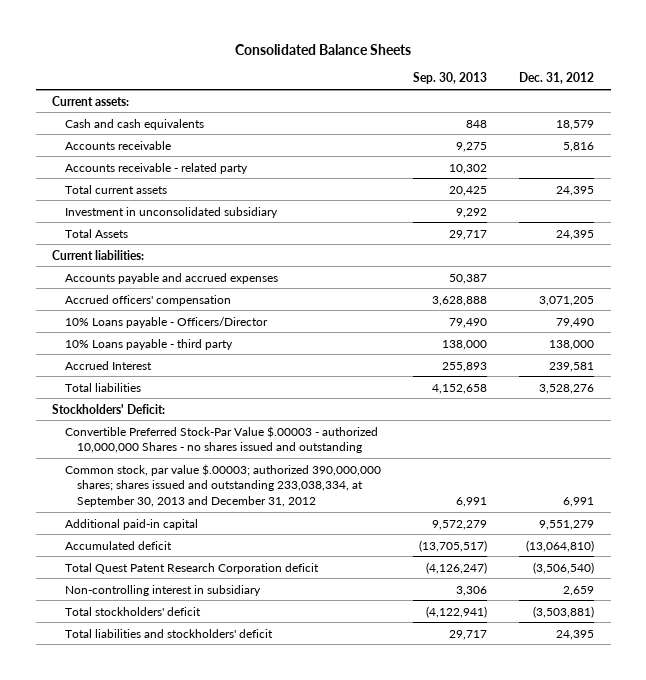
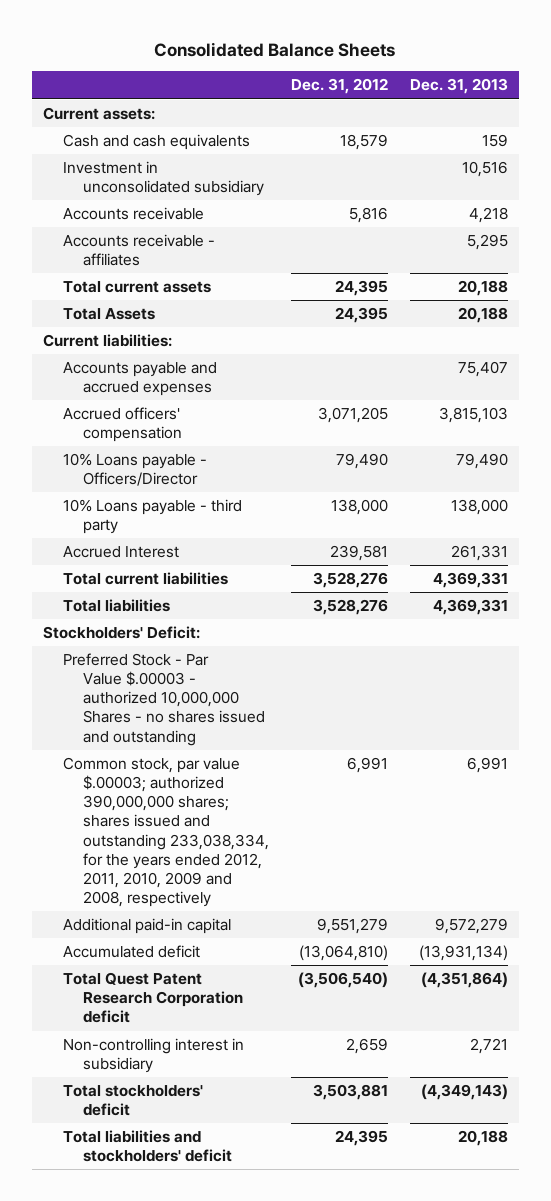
[413,72,488,85] Sep. 30, 2013 -> none
none -> [409,78,508,95] Dec. 31, 2013
[64,206,278,218] Investment in unconsolidated subsidiary -> [63,161,265,197] Investment in unconsolidated subsidiary
[64,162,248,174] Accounts receivable - related party -> [63,234,216,267] Accounts receivable - affiliates
none -> [63,572,229,586] Total current liabilities
[64,425,378,454] Convertible Preferred Stock-Par Value $.00003 - authorized 10,000,000 Shares - no shares issued and outstanding -> [63,653,266,746] Preferred Stock - Par Value $.00003 - authorized 10,000,000 Shares - no shares issued and outstanding
[64,463,381,508] Common stock, par value $.00003; authorized 390,000,000 shares; shares issued and outstanding 233,038,334, at September 30, 2013 and December 31, 2012 -> [63,757,270,907] Common stock, par value $.00003; authorized 390,000,000 shares; shares issued and outstanding 233,038,334, for the years ended 2012, 2011, 2010, 2009 and 2008, respectively
[533,605,595,618] (3,503,881) -> [313,1084,389,1101] 3,503,881

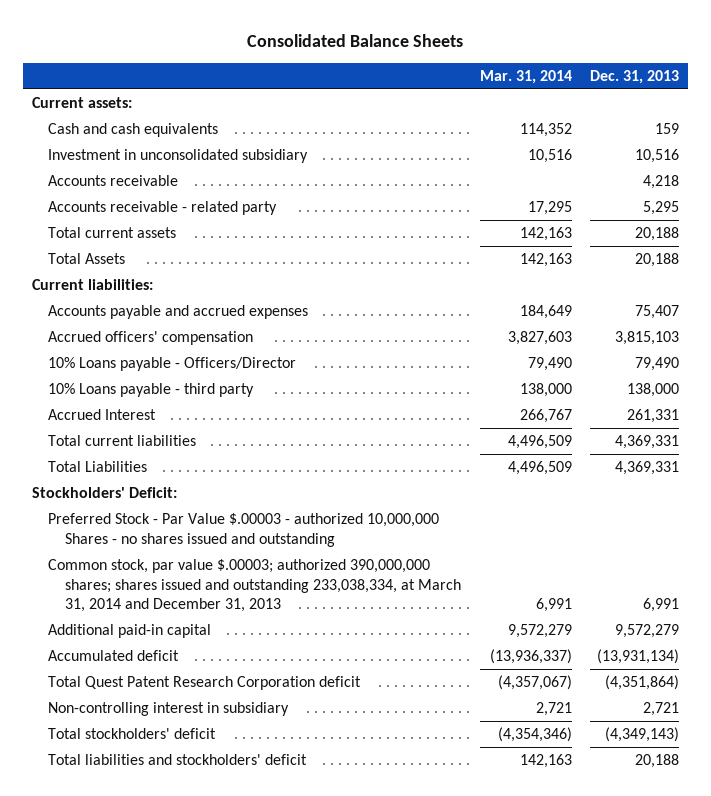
[291,78,389,95] Dec. 31, 2012 -> none
none -> [479,69,572,84] Mar. 31, 2014
[63,234,216,267] Accounts receivable - affiliates -> [48,201,278,216] Accounts receivable - related party
[63,599,171,613] Total liabilities -> [48,461,148,473] Total Liabilities
[63,757,270,907] Common stock, par value $.00003; authorized 390,000,000 shares; shares issued and outstanding 233,038,334, for the years ended 2012, 2011, 2010, 2009 and 2008, respectively -> [48,559,462,613] Common stock, par value $.00003; authorized 390,000,000 shares; shares issued and outstanding 233,038,334, at March 31, 2014 and December 31, 2013

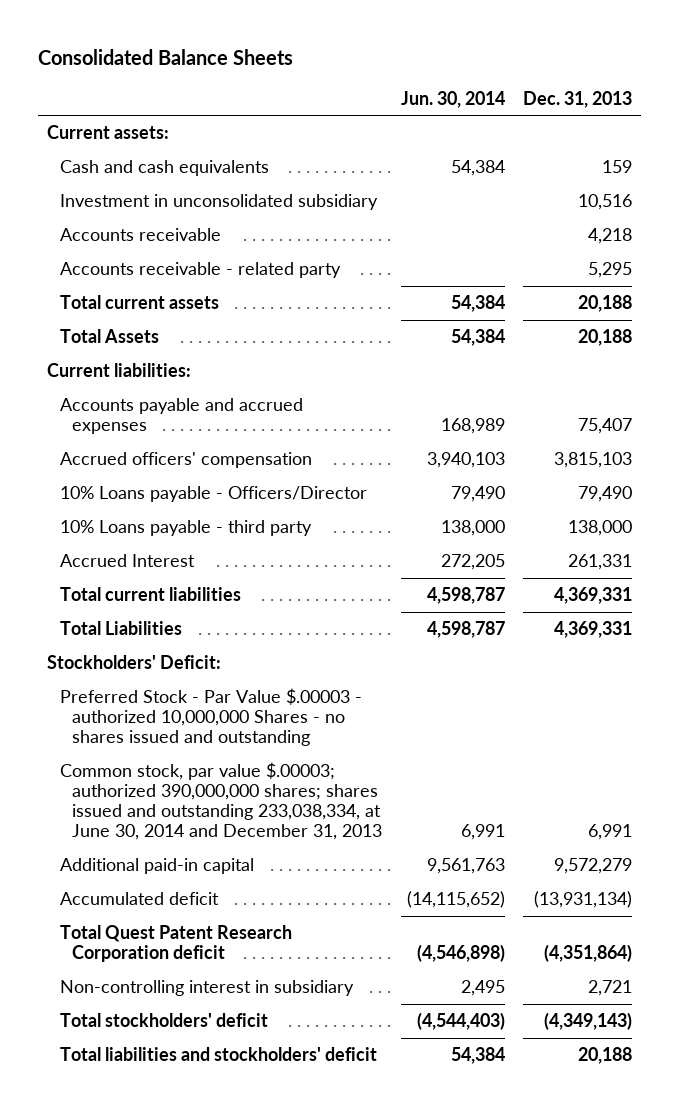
[479,69,572,84] Mar. 31, 2014 -> none
none -> [400,90,505,108] Jun. 30, 2014
[48,559,462,613] Common stock, par value $.00003; authorized 390,000,000 shares; shares issued and outstanding 233,038,334, at March 31, 2014 and December 31, 2013 -> [59,762,383,841] Common stock, par value $.00003; authorized 390,000,000 shares; shares issued and outstanding 233,038,334, at June 30, 2014 and December 31, 2013

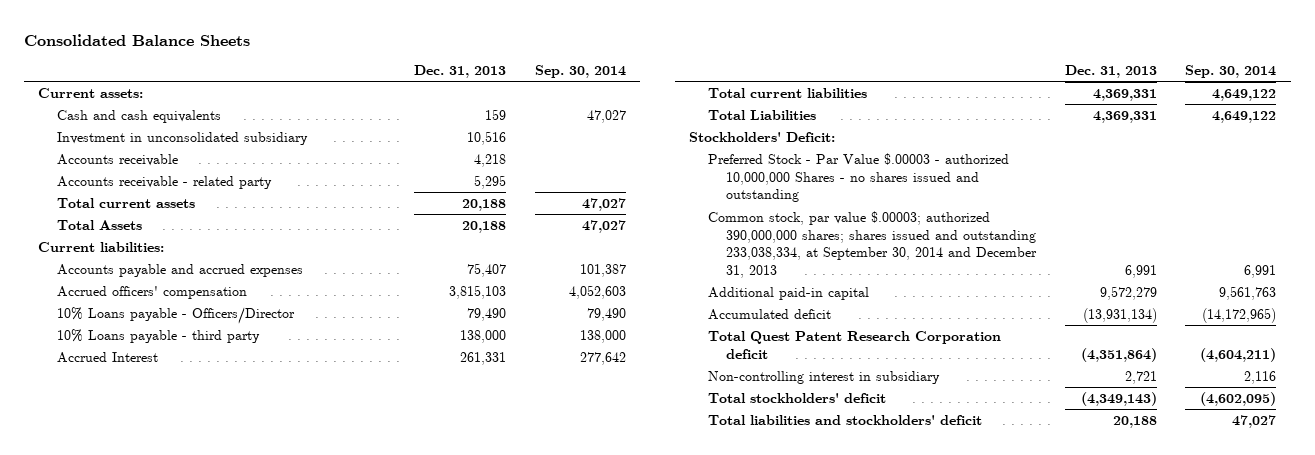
[400,90,505,108] Jun. 30, 2014 -> none
none -> [534,65,626,79] Sep. 30, 2014
[59,762,383,841] Common stock, par value $.00003; authorized 390,000,000 shares; shares issued and outstanding 233,038,334, at June 30, 2014 and December 31, 2013 -> [707,210,1038,279] Common stock, par value $.00003; authorized 390,000,000 shares; shares issued and outstanding 233,038,334, at September 30, 2014 and December 31, 2013

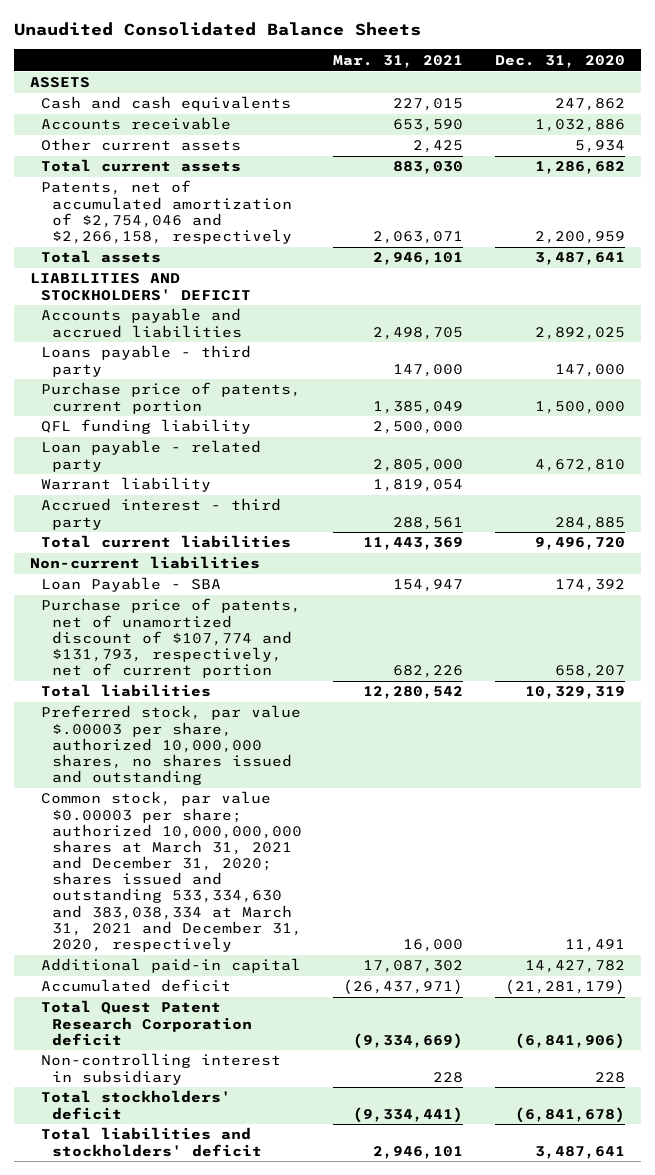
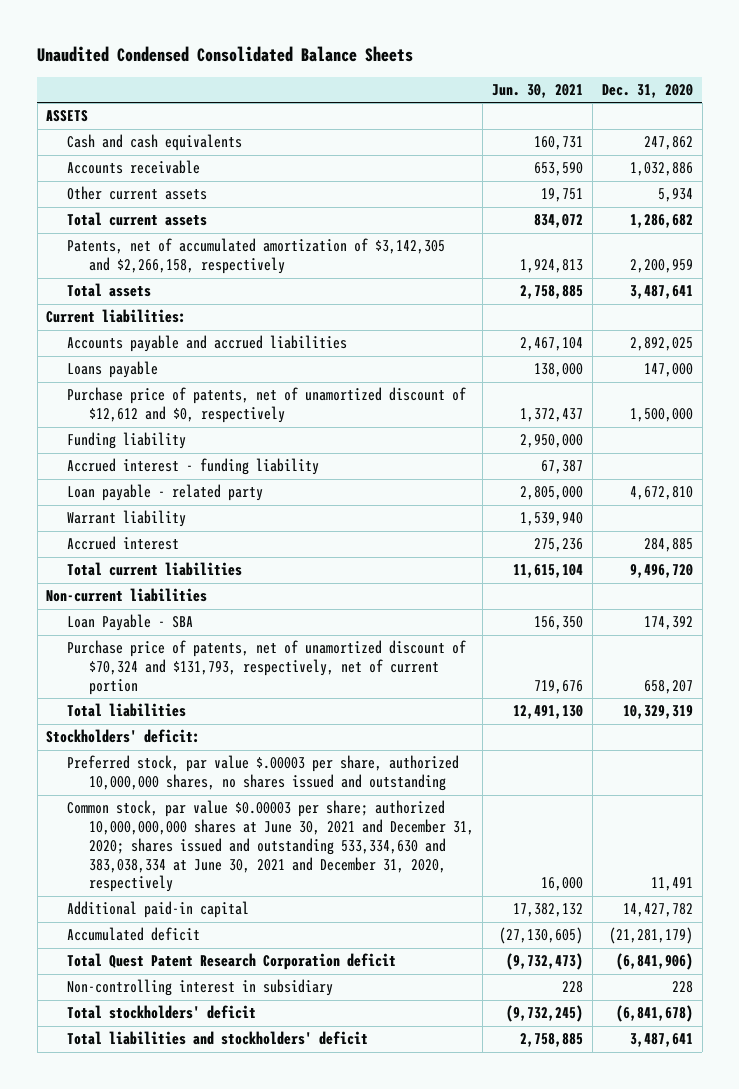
[13,22,421,37] Unaudited Consolidated Balance Sheets -> [37,46,414,63] Unaudited Condensed Consolidated Balance Sheets
[333,54,464,68] Mar. 31, 2021 -> none
none -> [492,83,584,98] Jun. 30, 2021
[40,180,292,244] Patents, net of accumulated amortization of $2,754,046 and $2,266,158, respectively -> [67,238,446,275] Patents, net of accumulated amortization of $3,142,305 and $2,266,158, respectively
[29,273,251,301] LIABILITIES AND STOCKHOLDERS' DEFICIT -> none
none -> [46,309,187,324] Current liabilities:
[40,345,251,377] Loans payable - third party -> [67,361,159,379] Loans payable
[40,382,301,414] Purchase price of patents, current portion -> [67,387,467,424] Purchase price of patents, net of unamortized discount of $12,612 and $0, respectively
[40,419,251,435] QFL funding liability -> [67,432,187,450] Funding liability
none -> [67,458,320,476] Accrued interest - funding liability
[40,498,281,530] Accrued interest - third party -> [67,536,180,551] Accrued interest
[40,598,301,679] Purchase price of patents, net of unamortized discount of $107,774 and $131,793, respectively, net of current portion -> [67,640,467,695] Purchase price of patents, net of unamortized discount of $70,324 and $131,793, respectively, net of current portion
none -> [46,729,201,744] Stockholders' deficit:
[40,791,302,952] Common stock, par value $0.00003 per share; authorized 10,000,000,000 shares at March 31, 2021 and December 31, 2020; shares issued and outstanding 533,334,630 and 383,038,334 at March 31, 2021 and December 31, 2020, respectively -> [67,800,474,893] Common stock, par value $0.00003 per share; authorized 10,000,000,000 shares at June 30, 2021 and December 31, 2020; shares issued and outstanding 533,334,630 and 383,038,334 at June 30, 2021 and December 31, 2020, respectively

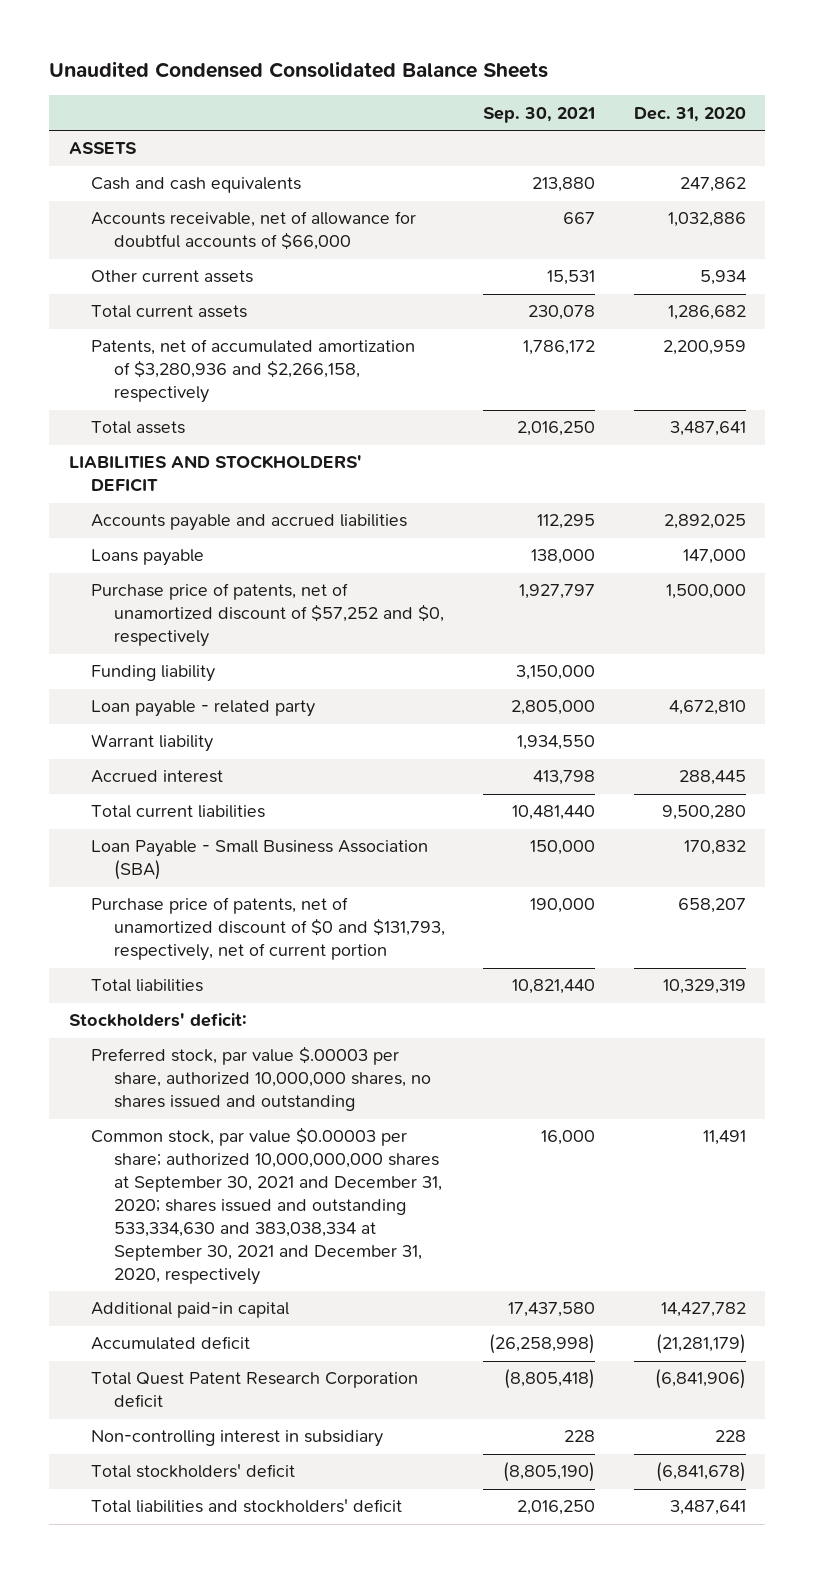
[492,83,584,98] Jun. 30, 2021 -> none
none -> [483,106,596,123] Sep. 30, 2021
[67,160,201,175] Accounts receivable -> [91,211,417,251] Accounts receivable, net of allowance for doubtful accounts of $66,000
[67,238,446,275] Patents, net of accumulated amortization of $3,142,305 and $2,266,158, respectively -> [91,339,416,404] Patents, net of accumulated amortization of $3,280,936 and $2,266,158, respectively
[46,309,187,324] Current liabilities: -> none
none -> [68,455,362,493] LIABILITIES AND STOCKHOLDERS' DEFICIT
[67,387,467,424] Purchase price of patents, net of unamortized discount of $12,612 and $0, respectively -> [91,583,445,648] Purchase price of patents, net of unamortized discount of $57,252 and $0, respectively
[67,458,320,476] Accrued interest - funding liability -> none
[46,588,208,603] Non-current liabilities -> none
[643,538,693,553] 284,885 -> [678,770,746,786] 288,445
[629,564,693,579] 9,496,720 -> [661,805,746,821] 9,500,280
[67,614,194,632] Loan Payable - SBA -> [91,840,429,881] Loan Payable - Small Business Association (SBA)
[643,616,693,631] 174,392 -> [683,840,746,856] 170,832
[67,640,467,695] Purchase price of patents, net of unamortized discount of $70,324 and $131,793, respectively, net of current portion -> [91,897,446,962] Purchase price of patents, net of unamortized discount of $0 and $131,793, respectively, net of current portion
[67,800,474,893] Common stock, par value $0.00003 per share; authorized 10,000,000,000 shares at June 30, 2021 and December 31, 2020; shares issued and outstanding 533,334,630 and 383,038,334 at June 30, 2021 and December 31, 2020, respectively -> [91,1127,443,1286] Common stock, par value $0.00003 per share; authorized 10,000,000,000 shares at September 30, 2021 and December 31, 2020; shares issued and outstanding 533,334,630 and 383,038,334 at September 30, 2021 and December 31, 2020, respectively

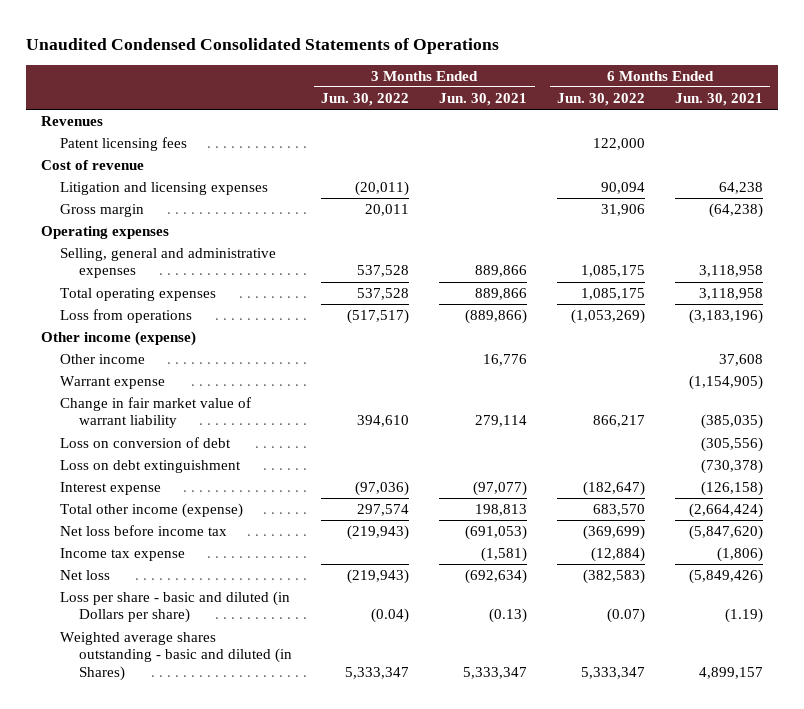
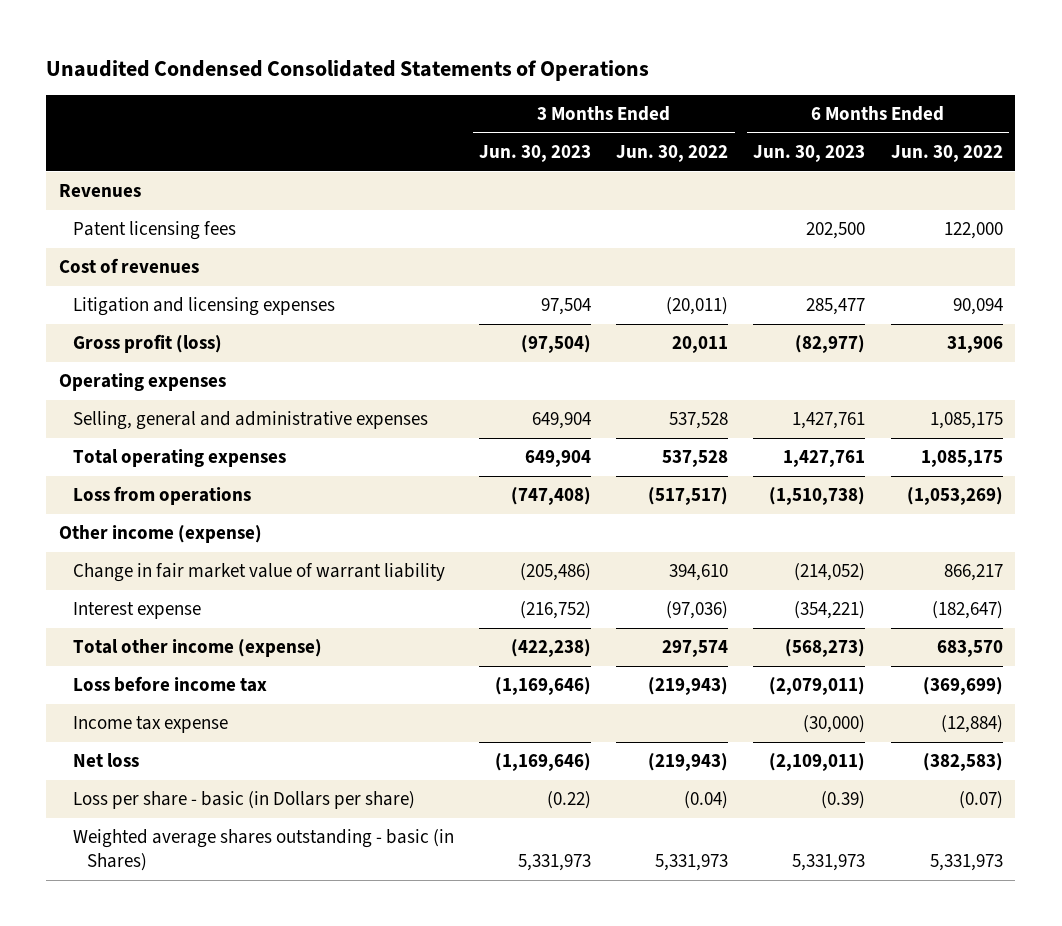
[439,92,528,106] Jun. 30, 2021 -> none
[674,92,763,106] Jun. 30, 2021 -> none
none -> [479,145,592,163] Jun. 30, 2023
none -> [753,145,866,163] Jun. 30, 2023
[41,160,145,171] Cost of revenue -> [59,258,200,274] Cost of revenues
[59,204,144,218] Gross margin -> [72,334,222,354] Gross profit (loss)
[59,354,145,365] Other income -> none
[59,376,165,390] Warrant expense -> none
[59,437,231,449] Loss on conversion of debt -> none
[59,460,241,474] Loss on debt extinguishment -> none
[59,525,227,537] Net loss before income tax -> [72,676,267,693] Loss before income tax
[59,591,290,624] Loss per share - basic and diluted (in Dollars per share) -> [72,791,415,810] Loss per share - basic (in Dollars per share)
[59,632,292,681] Weighted average shares outstanding - basic and diluted (in Shares) -> [72,829,454,871] Weighted average shares outstanding - basic (in Shares)
[345,666,410,679] 5,333,347 -> [655,853,729,871] 5,331,973
[580,666,645,679] 5,333,347 -> [929,853,1003,871] 5,331,973

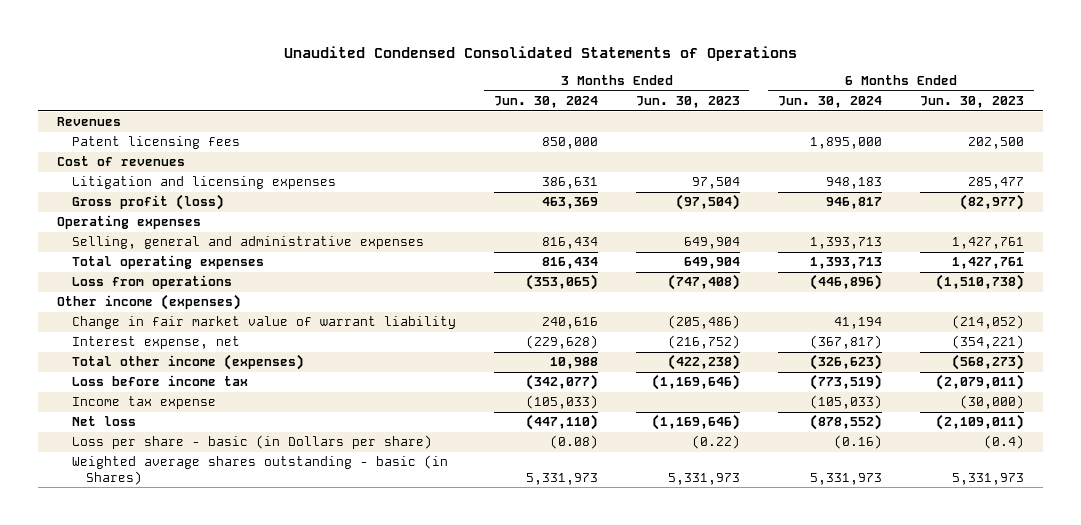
[616,145,729,163] Jun. 30, 2022 -> none
[890,145,1003,163] Jun. 30, 2022 -> none
none -> [493,96,598,109] Jun. 30, 2024
none -> [778,96,883,109] Jun. 30, 2024
[59,525,263,544] Other income (expense) -> [57,294,242,311] Other income (expenses)
[72,602,201,620] Interest expense -> [71,336,240,350] Interest expense, net
[72,639,322,658] Total other income (expense) -> [71,354,304,371] Total other income (expenses)
[821,791,866,810] (0.39) -> [984,435,1025,450] (0.4)

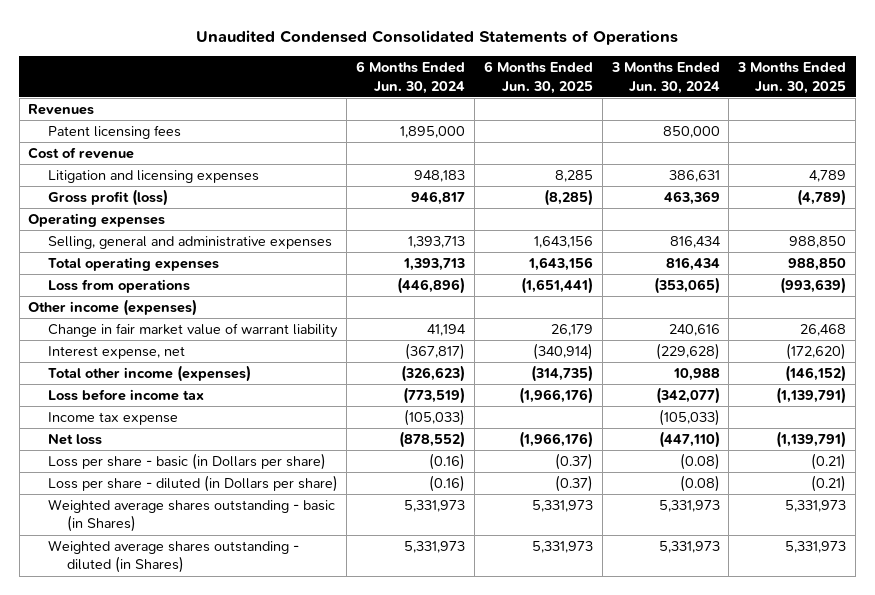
[635,96,740,109] Jun. 30, 2023 -> none
[920,96,1025,109] Jun. 30, 2023 -> none
none -> [483,61,593,94] 6 Months Ended Jun. 30, 2025
none -> [737,62,847,94] 3 Months Ended Jun. 30, 2025
[57,156,186,167] Cost of revenues -> [28,147,135,160] Cost of revenue
none -> [47,475,338,493] Loss per share - diluted (in Dollars per share)
none -> [47,540,299,574] Weighted average shares outstanding - diluted (in Shares)

